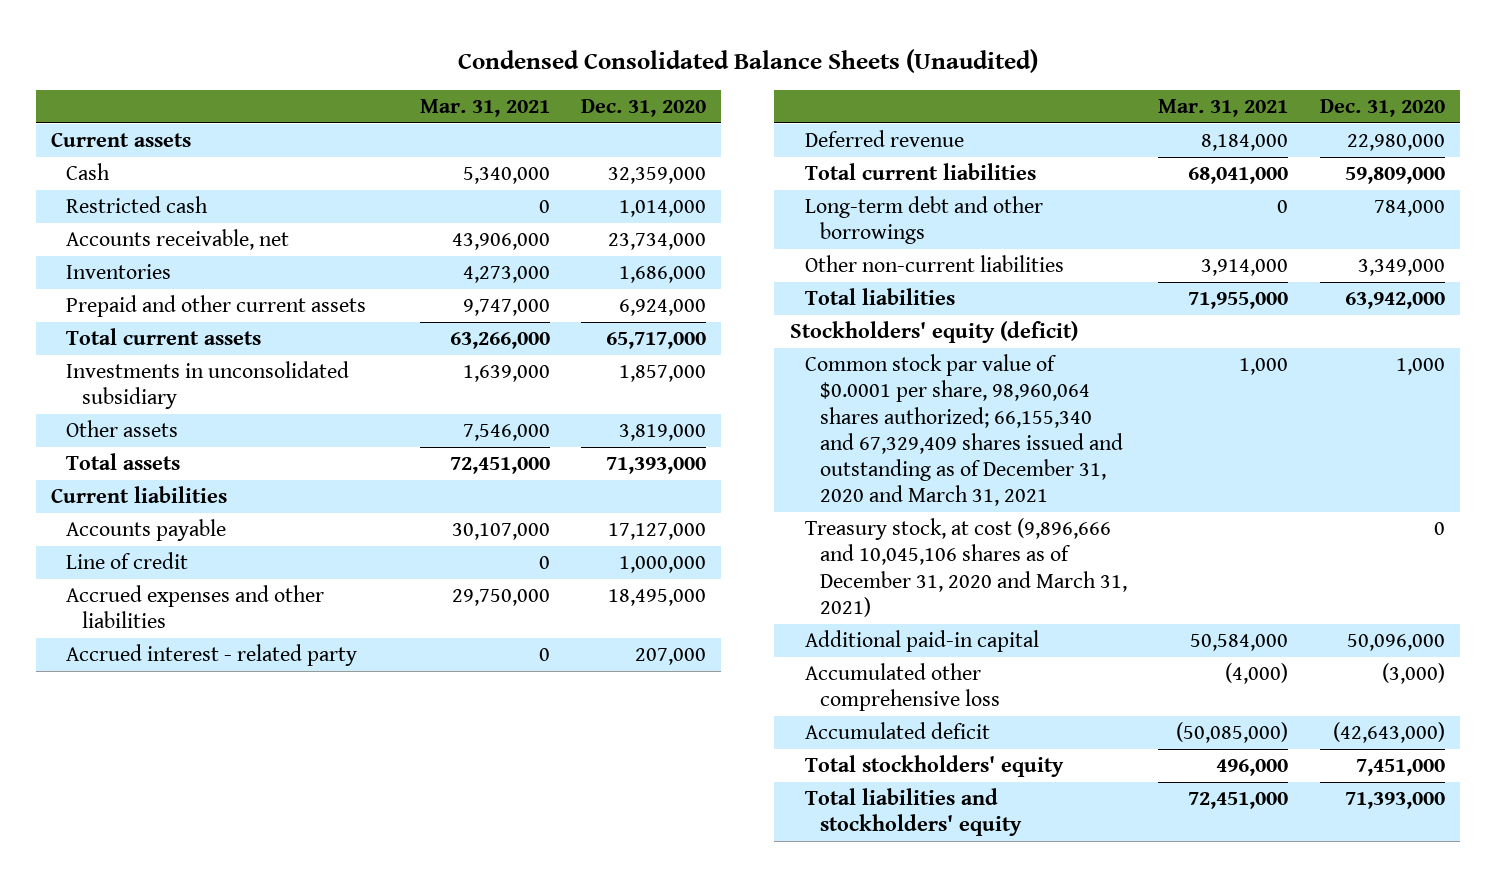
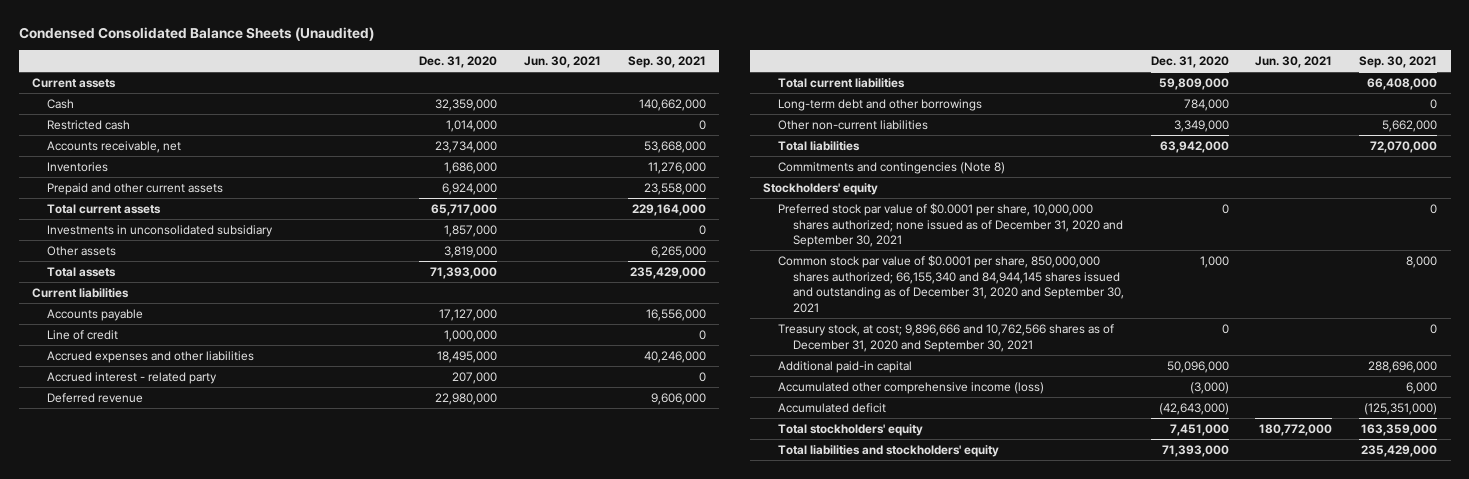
[419,98,550,117] Mar. 31, 2021 -> none
none -> [524,56,602,69] Jun. 30, 2021
none -> [628,56,707,69] Sep. 30, 2021
none -> [778,162,1006,175] Commitments and contingencies (Note 8)
[789,321,1078,344] Stockholders' equity (deficit) -> [763,183,879,196] Stockholders' equity
none -> [778,203,1123,248] Preferred stock par value of $0.0001 per share, 10,000,000 shares authorized; none issued as of December 31, 2020 and September 30, 2021
[805,354,1124,507] Common stock par value of $0.0001 per share, 98,960,064 shares authorized; 66,155,340 and 67,329,409 shares issued and outstanding as of December 31, 2020 and March 31, 2021 -> [778,255,1124,313] Common stock par value of $0.0001 per share, 850,000,000 shares authorized; 66,155,340 and 84,944,145 shares issued and outstanding as of December 31, 2020 and September 30, 2021
[805,518,1128,617] Treasury stock, at cost (9,896,666 and 10,045,106 shares as of December 31, 2020 and March 31, 2021) -> [778,324,1115,352] Treasury stock, at cost; 9,896,666 and 10,762,566 shares as of December 31, 2020 and September 30, 2021
[805,663,1001,712] Accumulated other comprehensive loss -> [778,382,1045,395] Accumulated other comprehensive income (loss)

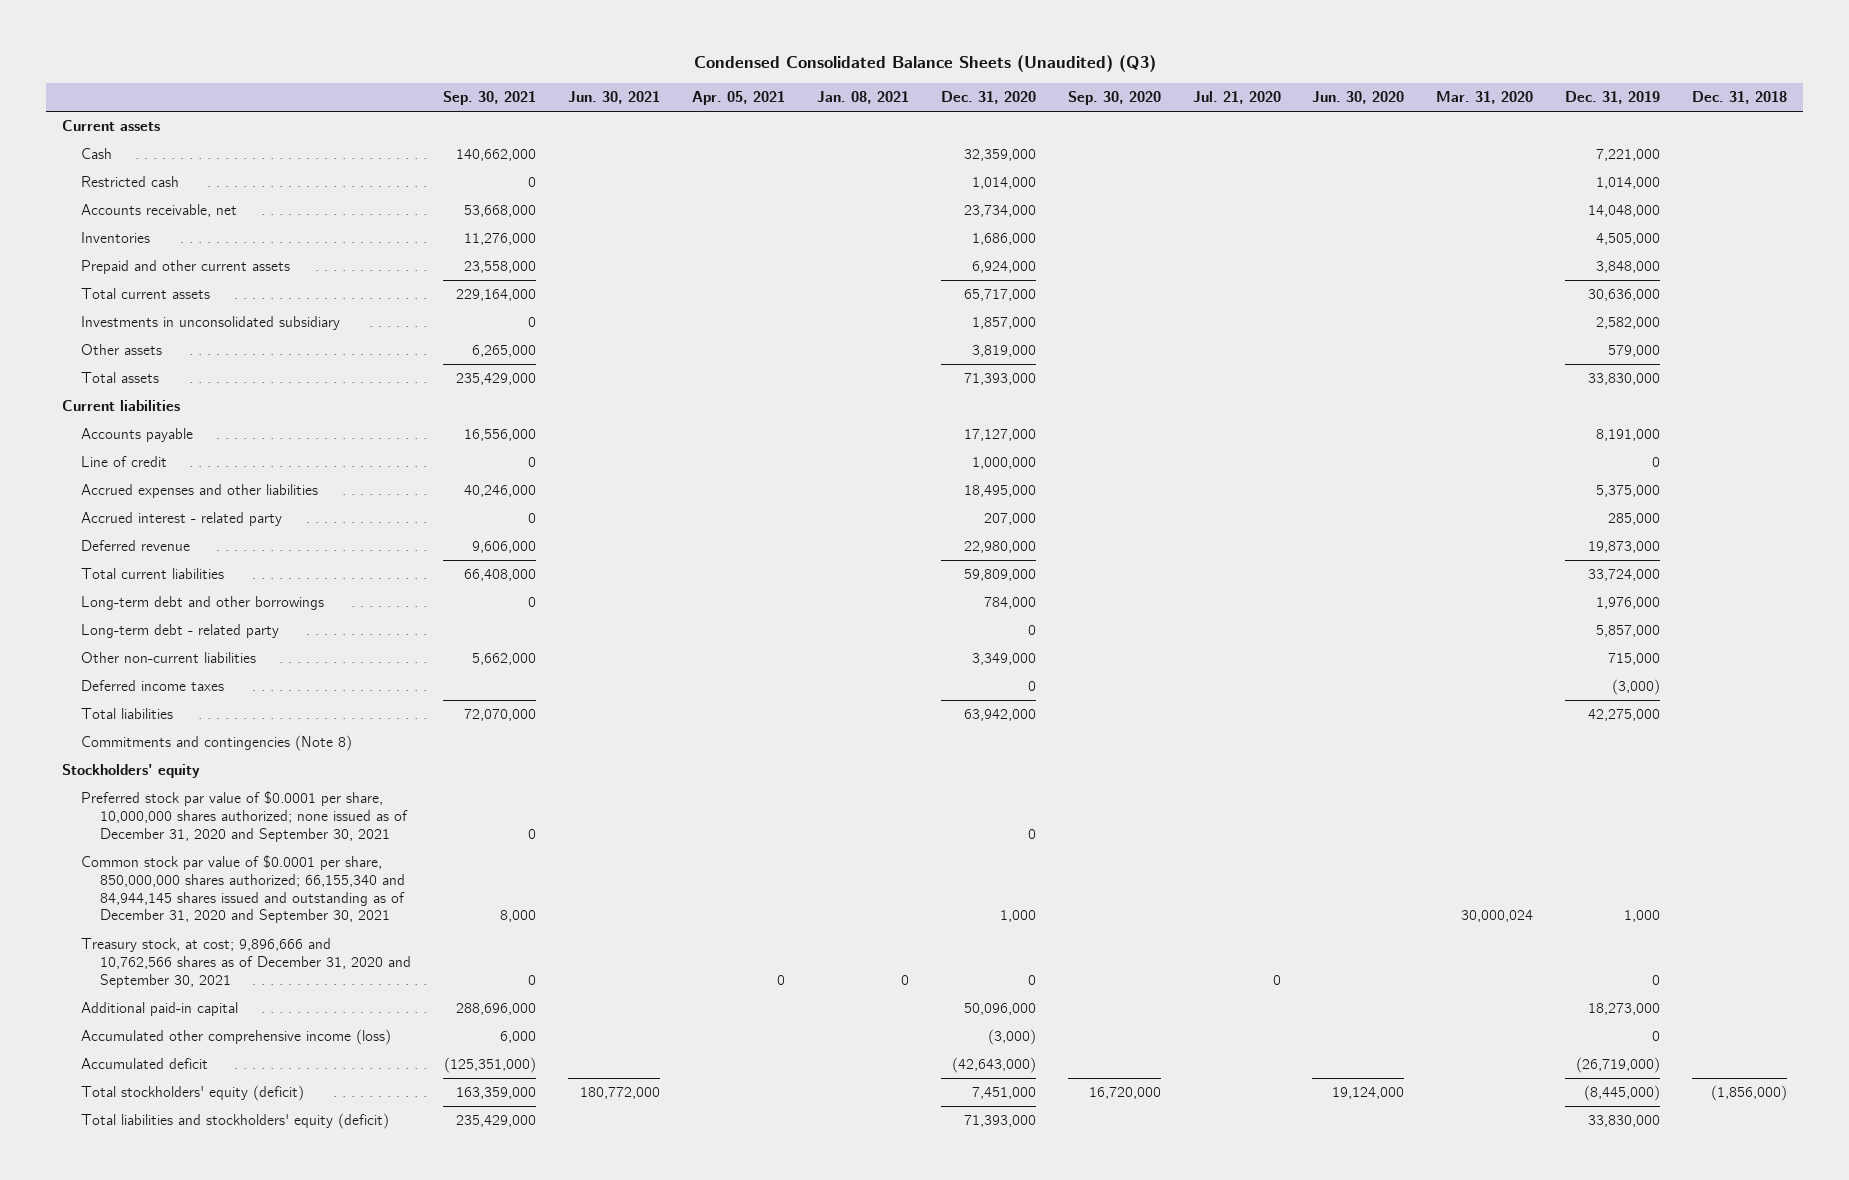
[18,26,374,41] Condensed Consolidated Balance Sheets (Unaudited) -> [693,55,1156,73] Condensed Consolidated Balance Sheets (Unaudited) (Q3)
none -> [691,90,785,105] Apr. 05, 2021
none -> [816,90,909,104] Jan. 08, 2021
none -> [1067,90,1161,105] Sep. 30, 2020
none -> [1192,90,1281,104] Jul. 21, 2020
none -> [1312,90,1405,104] Jun. 30, 2020
none -> [1436,90,1534,104] Mar. 31, 2020
none -> [1565,90,1661,104] Dec. 31, 2019
none -> [1692,90,1788,104] Dec. 31, 2018
none -> [80,624,279,639] Long-term debt - related party
none -> [80,680,224,692] Deferred income taxes
[778,424,924,437] Total stockholders' equity -> [80,1085,304,1102] Total stockholders' equity (deficit)
[778,445,1000,458] Total liabilities and stockholders' equity -> [80,1113,389,1130] Total liabilities and stockholders' equity (deficit)

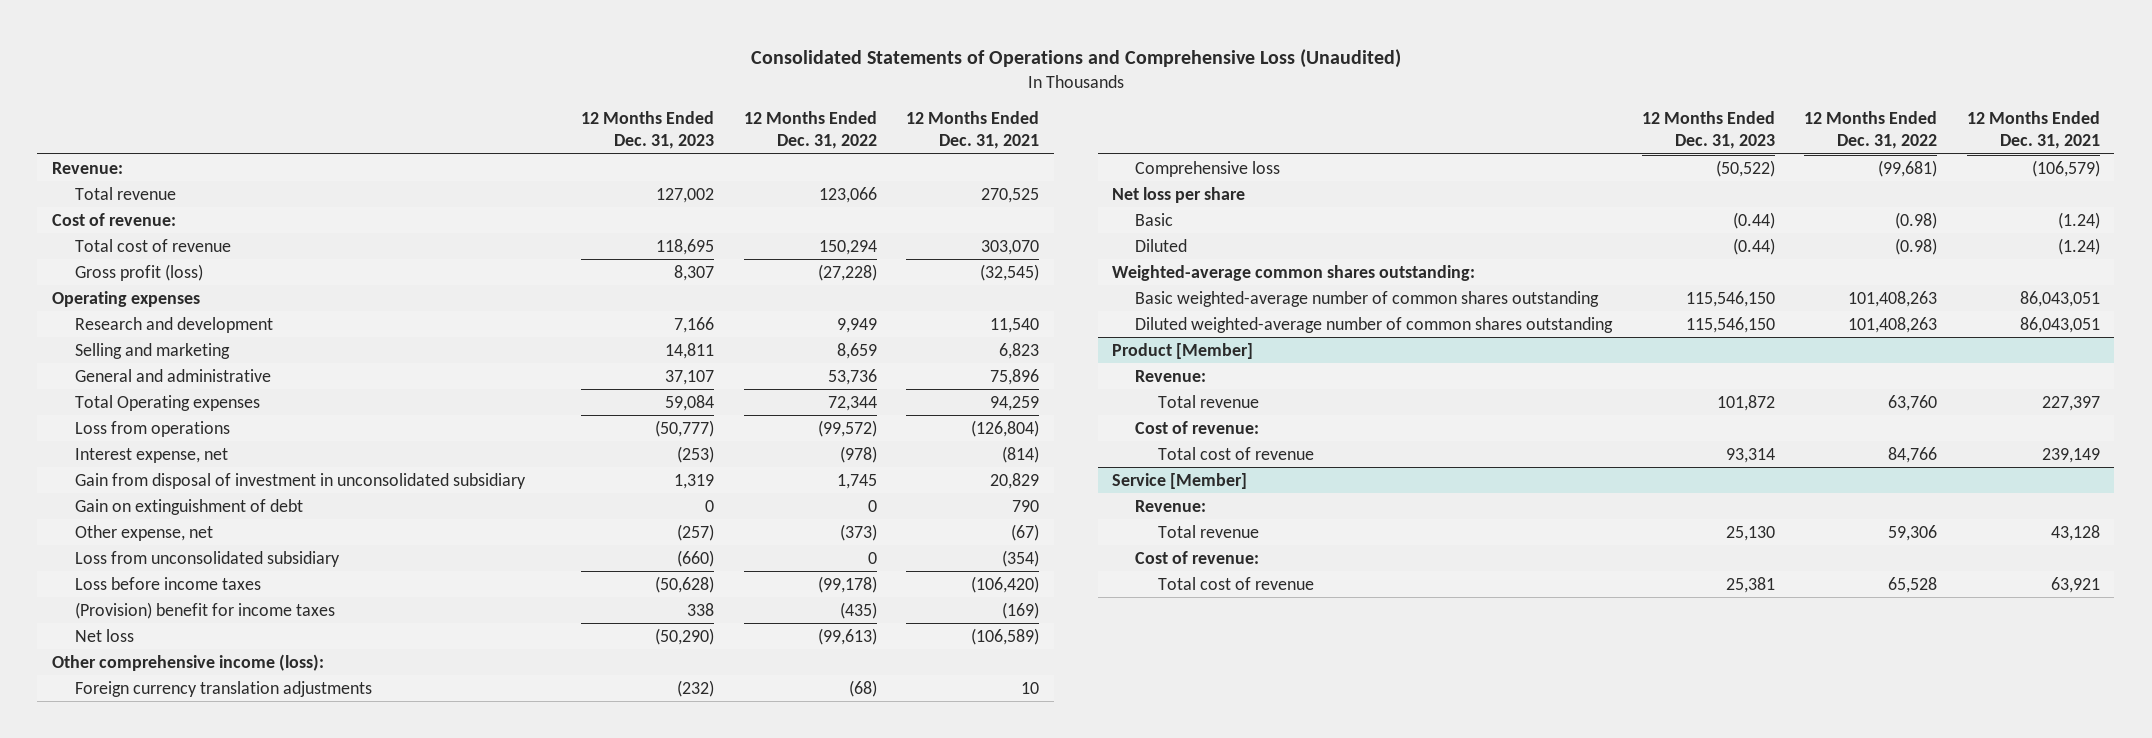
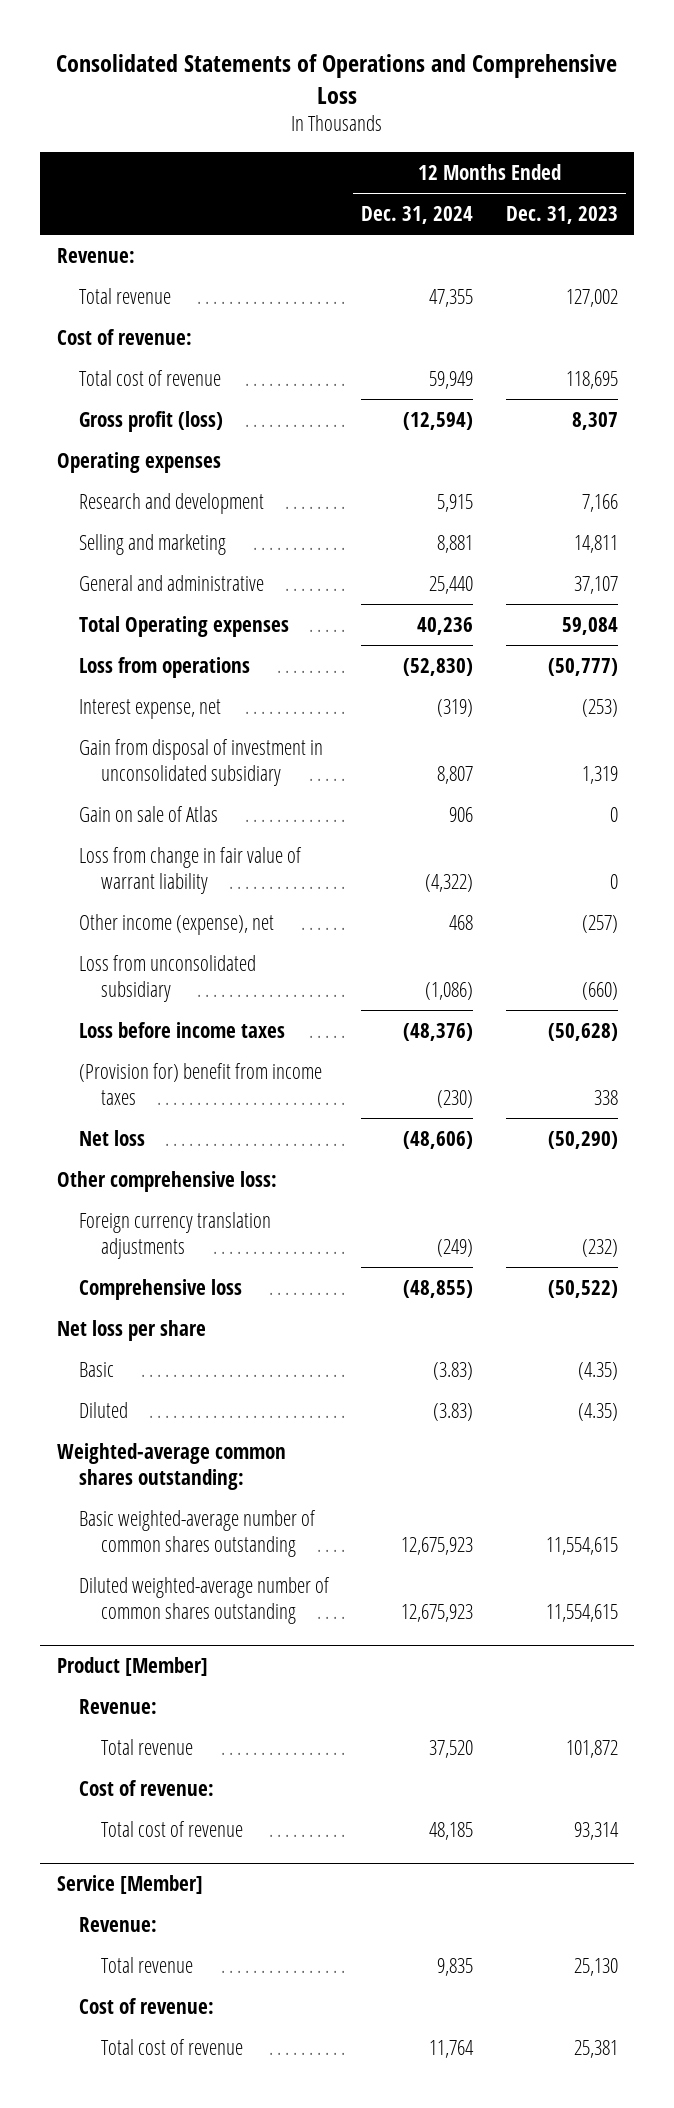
[750,49,1401,69] Consolidated Statements of Operations and Comprehensive Loss (Unaudited) -> [56,54,618,104] Consolidated Statements of Operations and Comprehensive Loss
[743,111,877,150] 12 Months Ended Dec. 31, 2022 -> none
[906,111,1040,150] 12 Months Ended Dec. 31, 2021 -> none
none -> [361,205,474,224] Dec. 31, 2024
[75,498,304,515] Gain on extinguishment of debt -> none
none -> [78,805,218,822] Gain on sale of Atlas
none -> [78,846,302,894] Loss from change in fair value of warrant liability
[75,524,214,541] Other expense, net -> [78,913,274,935] Other income (expense), net
[75,601,336,619] (Provision) benefit for income taxes -> [78,1062,322,1105] (Provision for) benefit from income taxes
[52,653,325,671] Other comprehensive income (loss): -> [56,1170,277,1192] Other comprehensive loss:
[1732,211,1775,229] (0.44) -> [577,1361,618,1380] (4.35)
[1732,237,1775,255] (0.44) -> [577,1402,618,1421] (4.35)
[1685,290,1775,307] 115,546,150 -> [545,1536,618,1555] 11,554,615
[1685,316,1775,333] 115,546,150 -> [545,1603,618,1622] 11,554,615

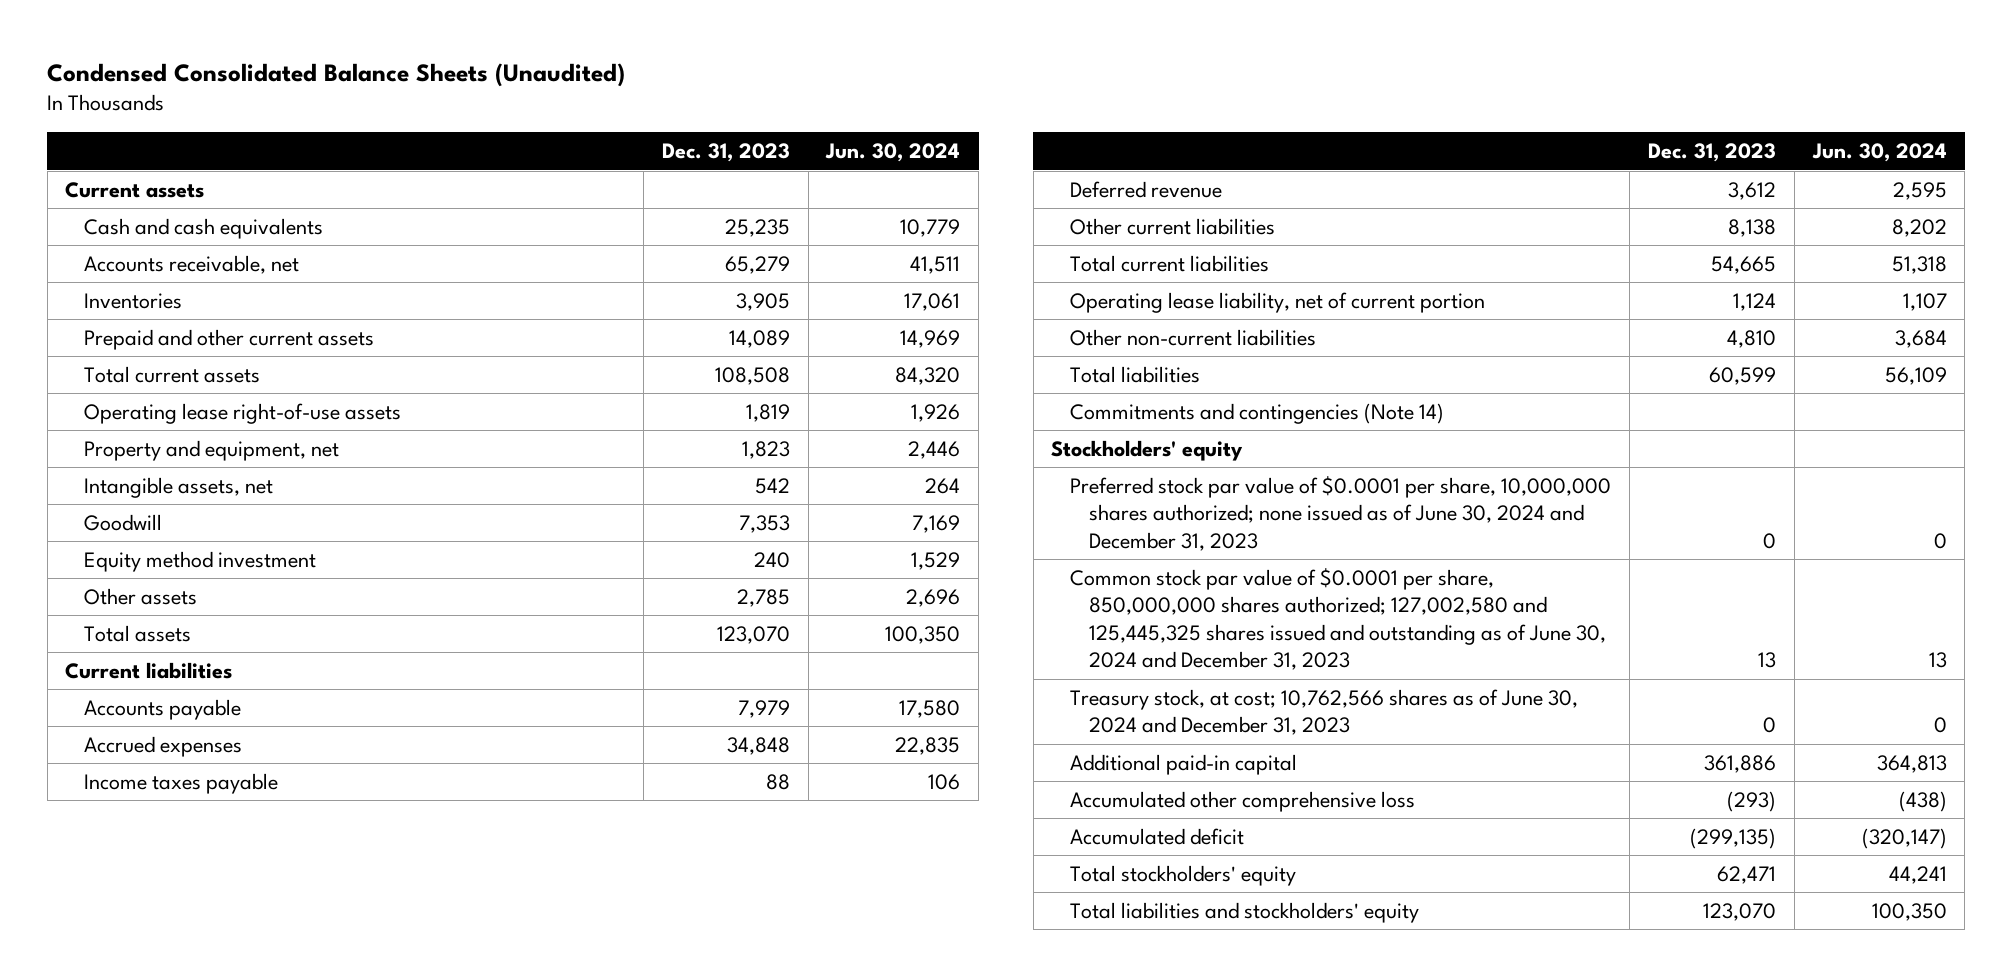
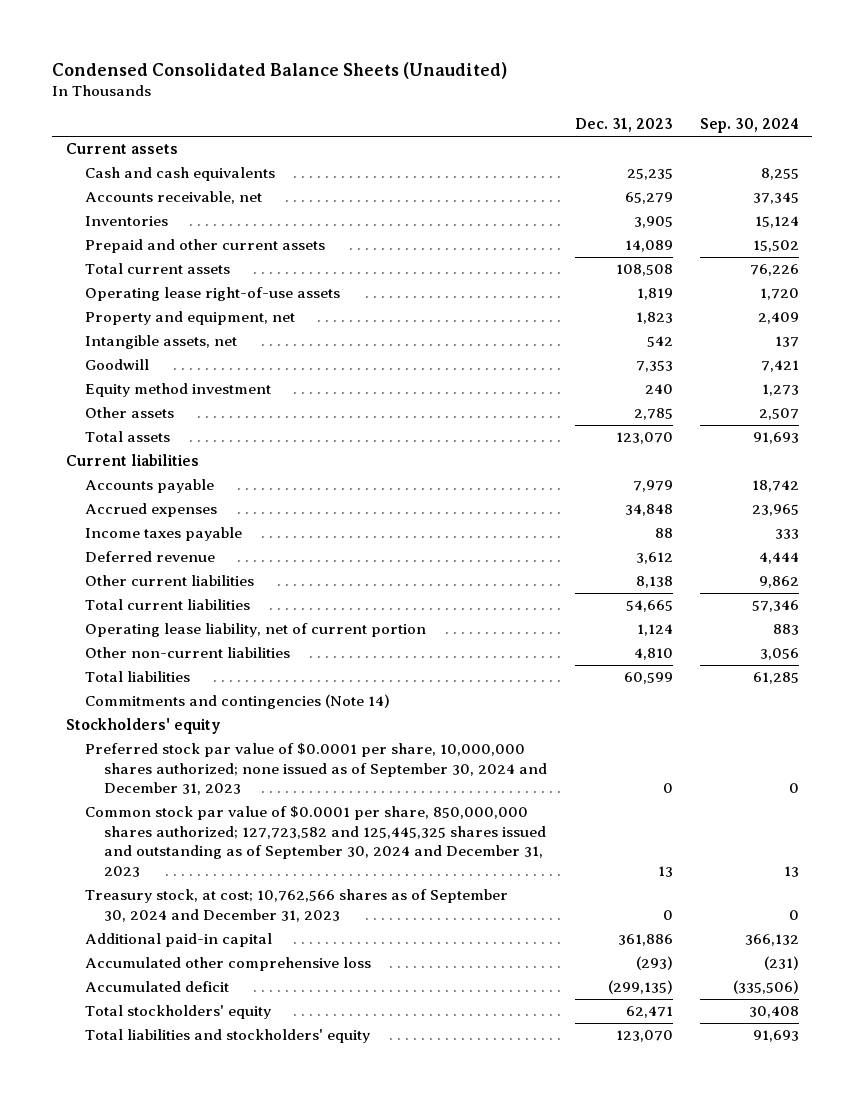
[825,142,961,162] Jun. 30, 2024 -> none
none -> [699,118,799,134] Sep. 30, 2024
[1070,475,1612,551] Preferred stock par value of $0.0001 per share, 10,000,000 shares authorized; none issued as of June 30, 2024 and December 31, 2023 -> [84,743,548,796] Preferred stock par value of $0.0001 per share, 10,000,000 shares authorized; none issued as of September 30, 2024 and December 31, 2023
[1070,567,1607,671] Common stock par value of $0.0001 per share, 850,000,000 shares authorized; 127,002,580 and 125,445,325 shares issued and outstanding as of June 30, 2024 and December 31, 2023 -> [84,806,547,877] Common stock par value of $0.0001 per share, 850,000,000 shares authorized; 127,723,582 and 125,445,325 shares issued and outstanding as of September 30, 2024 and December 31, 2023
[1070,688,1579,736] Treasury stock, at cost; 10,762,566 shares as of June 30, 2024 and December 31, 2023 -> [84,889,508,922] Treasury stock, at cost; 10,762,566 shares as of September 30, 2024 and December 31, 2023

